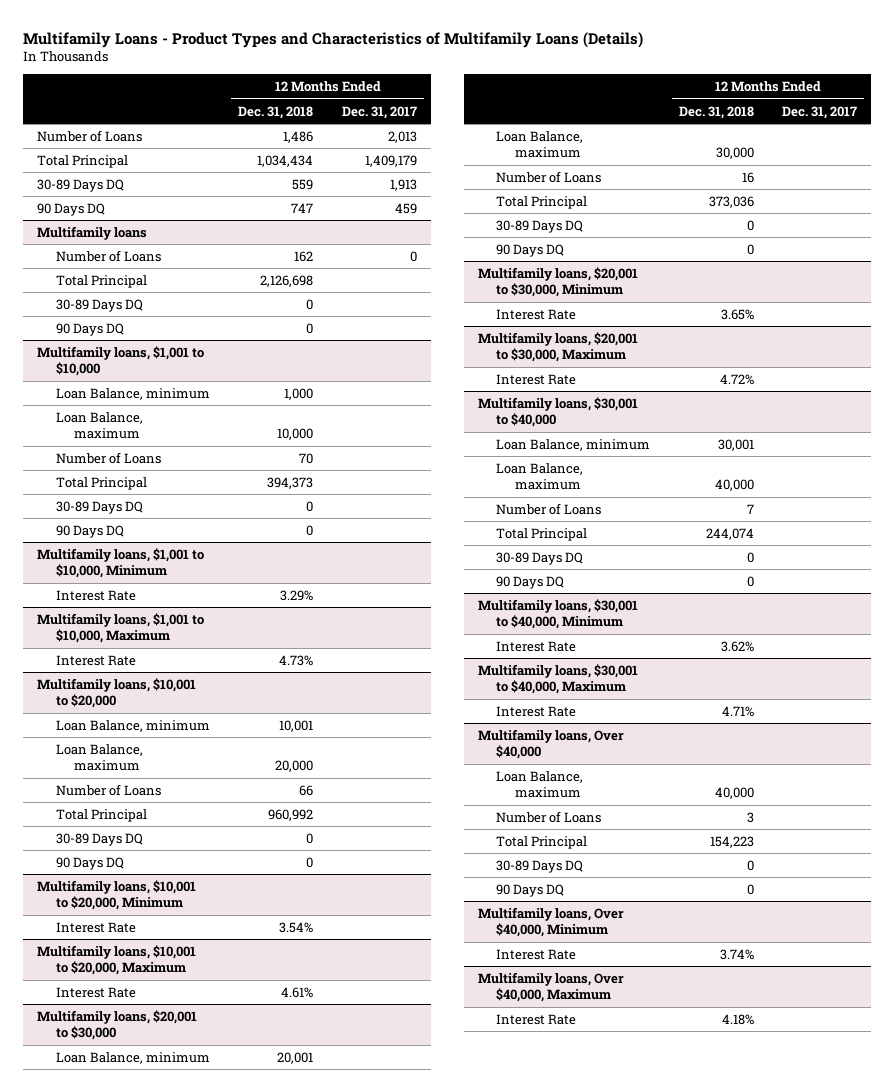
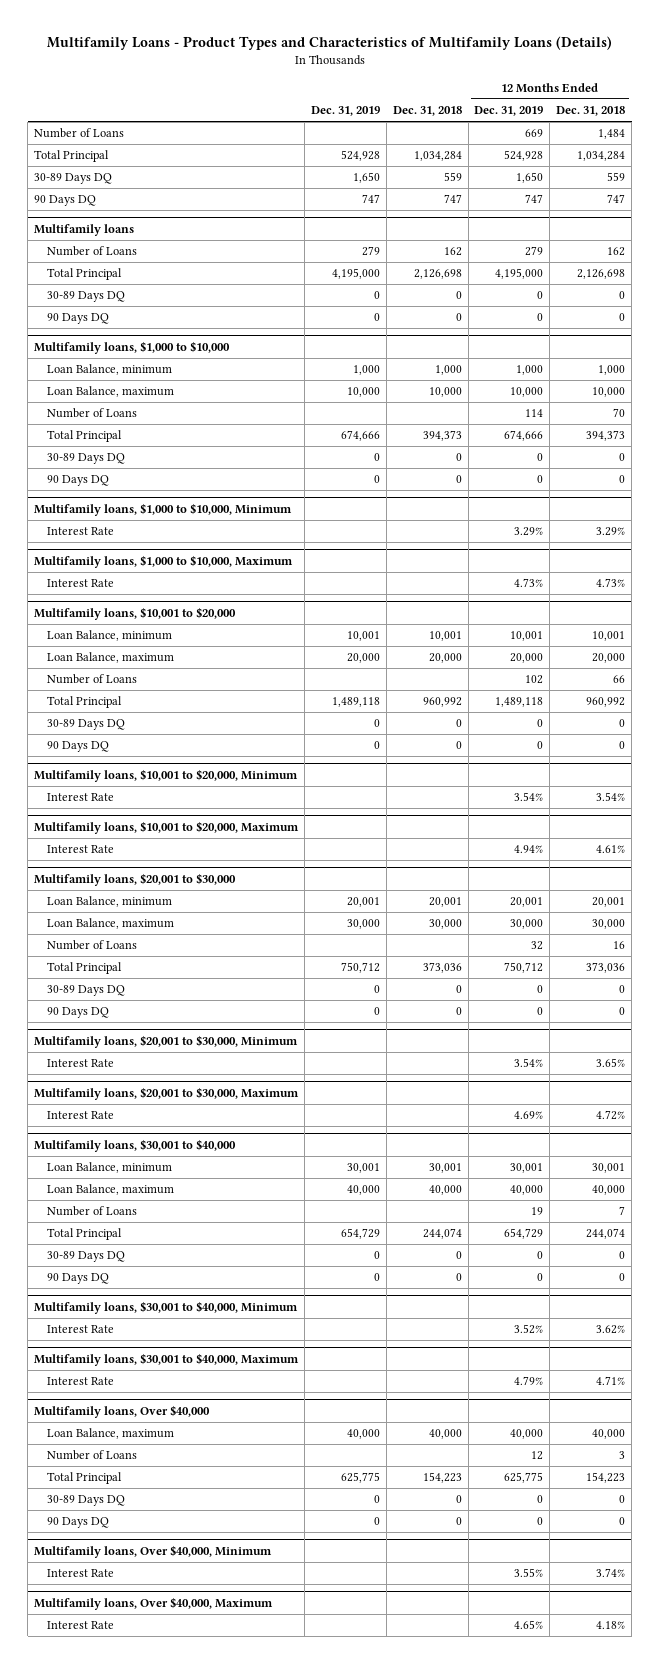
[341,105,417,119] Dec. 31, 2017 -> none
none -> [310,106,380,117] Dec. 31, 2019
none -> [392,106,462,117] Dec. 31, 2018
none -> [474,106,544,117] Dec. 31, 2019
[283,130,314,143] 1,486 -> [598,129,626,140] 1,484
[257,154,314,167] 1,034,434 -> [577,151,626,162] 1,034,284
[37,345,205,377] Multifamily loans, $1,001 to $10,000 -> [34,340,231,354] Multifamily loans, $1,000 to $10,000
[37,547,205,579] Multifamily loans, $1,001 to $10,000, Minimum -> [34,502,293,516] Multifamily loans, $1,000 to $10,000, Minimum
[37,612,205,644] Multifamily loans, $1,001 to $10,000, Maximum -> [34,554,294,568] Multifamily loans, $1,000 to $10,000, Maximum

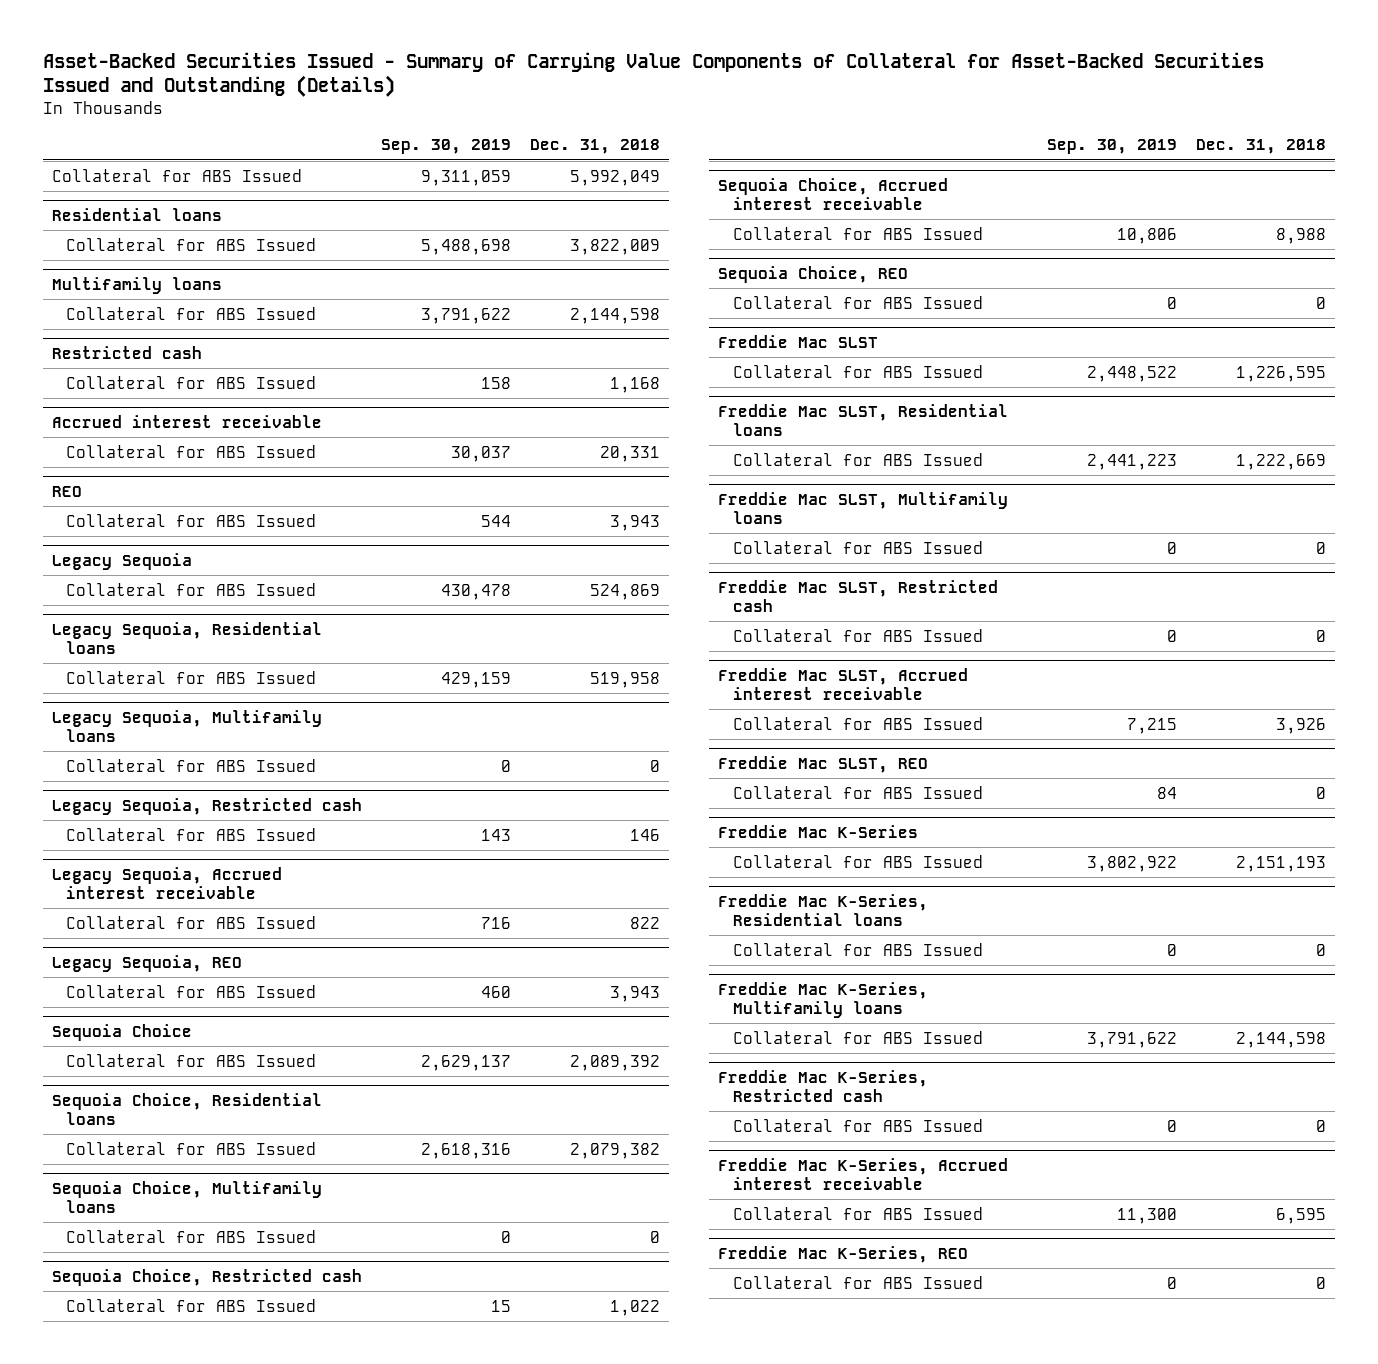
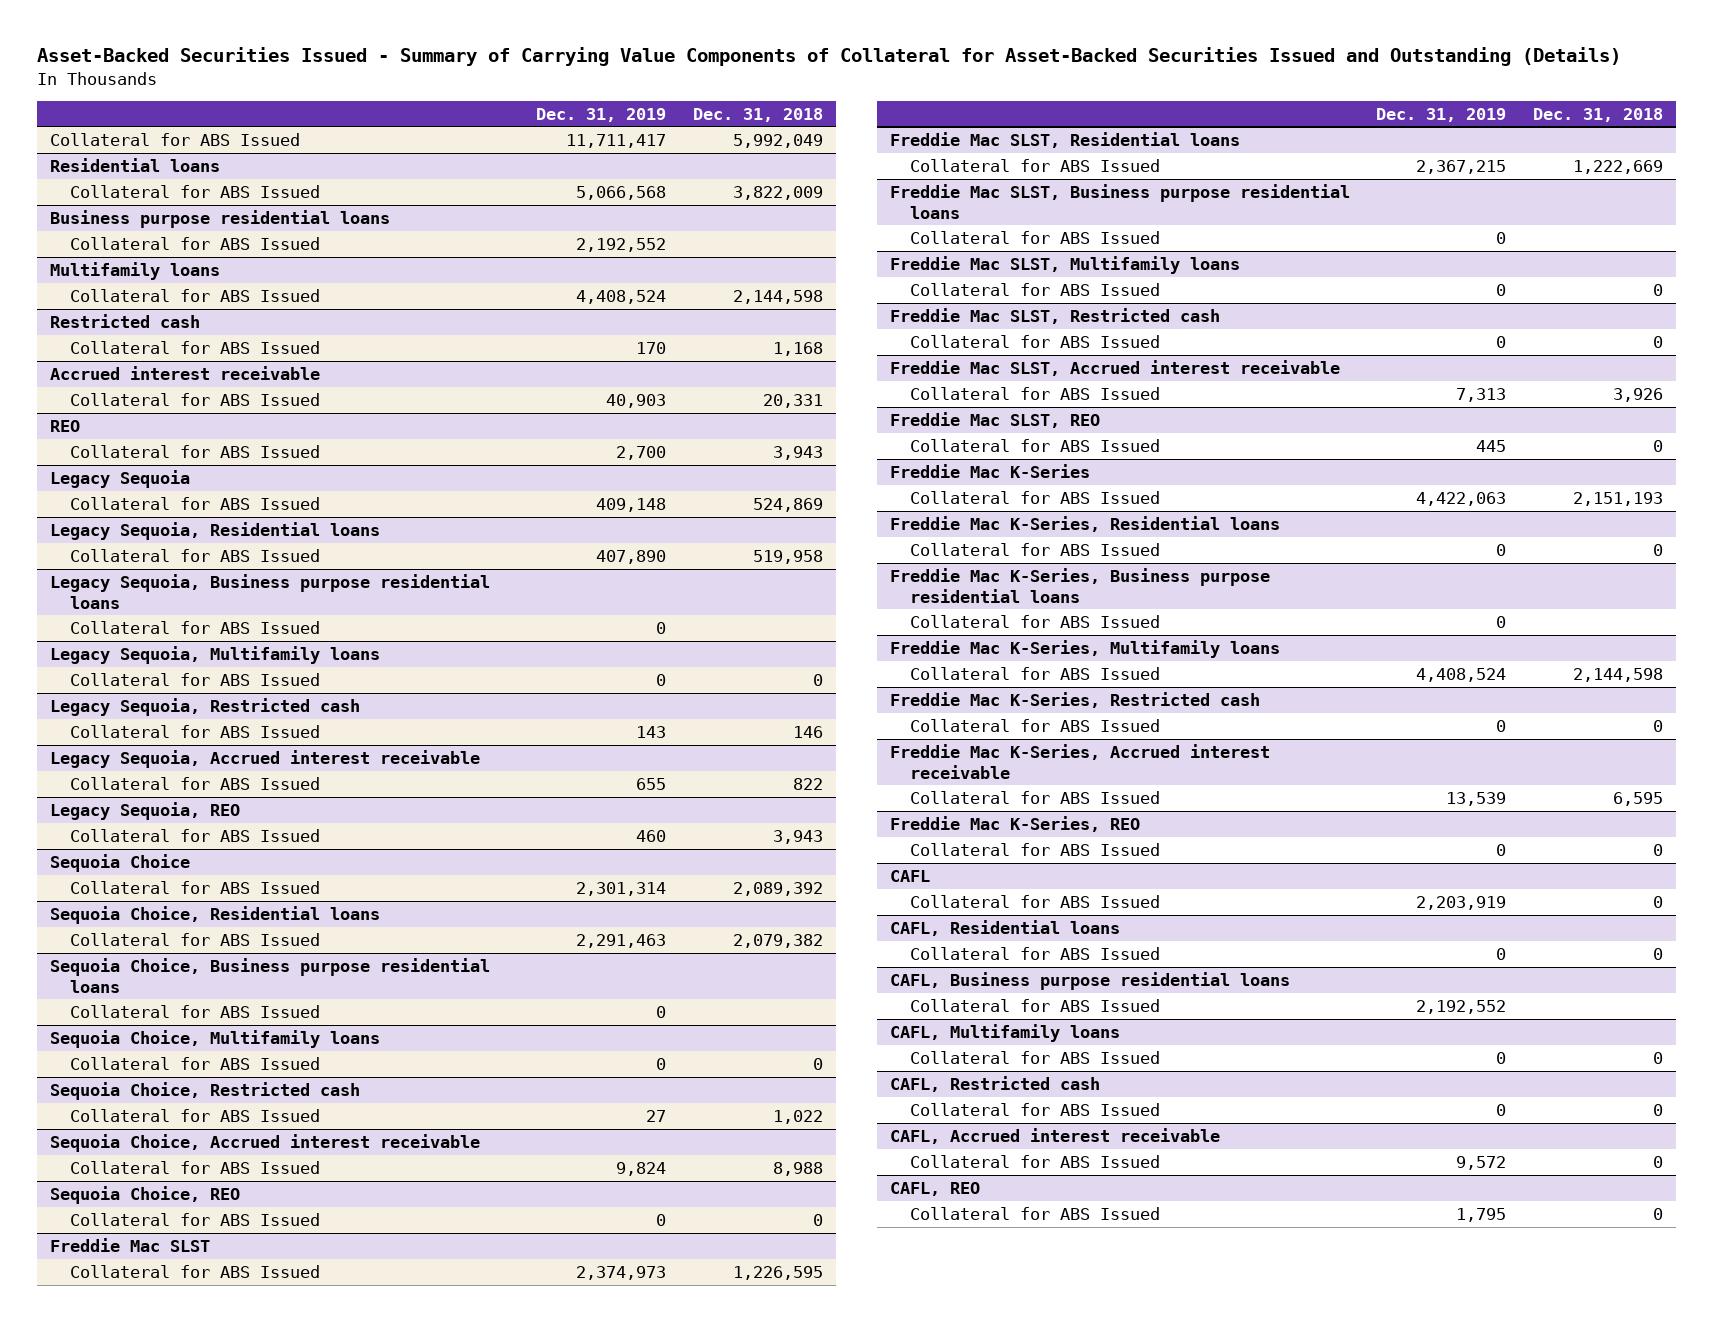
[381,139,512,155] Sep. 30, 2019 -> none
none -> [536,107,667,122] Dec. 31, 2019
none -> [50,209,391,228] Business purpose residential loans
none -> [70,236,321,250] Collateral for ABS Issued
none -> [50,573,491,609] Legacy Sequoia, Business purpose residential loans
none -> [70,620,321,634] Collateral for ABS Issued
none -> [50,957,491,993] Sequoia Choice, Business purpose residential loans
none -> [70,1004,321,1018] Collateral for ABS Issued
none -> [889,183,1350,219] Freddie Mac SLST, Business purpose residential loans
none -> [910,230,1161,244] Collateral for ABS Issued
none -> [889,567,1270,603] Freddie Mac K-Series, Business purpose residential loans
none -> [910,614,1161,628] Collateral for ABS Issued
none -> [889,869,930,882] CAFL
none -> [910,894,1161,908] Collateral for ABS Issued
none -> [889,919,1120,936] CAFL, Residential loans
none -> [910,946,1161,960] Collateral for ABS Issued
none -> [889,971,1290,990] CAFL, Business purpose residential loans
none -> [910,998,1161,1012] Collateral for ABS Issued
none -> [889,1023,1120,1042] CAFL, Multifamily loans
none -> [910,1050,1161,1064] Collateral for ABS Issued
none -> [889,1075,1100,1092] CAFL, Restricted cash
none -> [910,1102,1161,1116] Collateral for ABS Issued
none -> [889,1127,1220,1144] CAFL, Accrued interest receivable
none -> [910,1154,1161,1168] Collateral for ABS Issued
none -> [889,1181,980,1196] CAFL, REO
none -> [910,1206,1161,1220] Collateral for ABS Issued

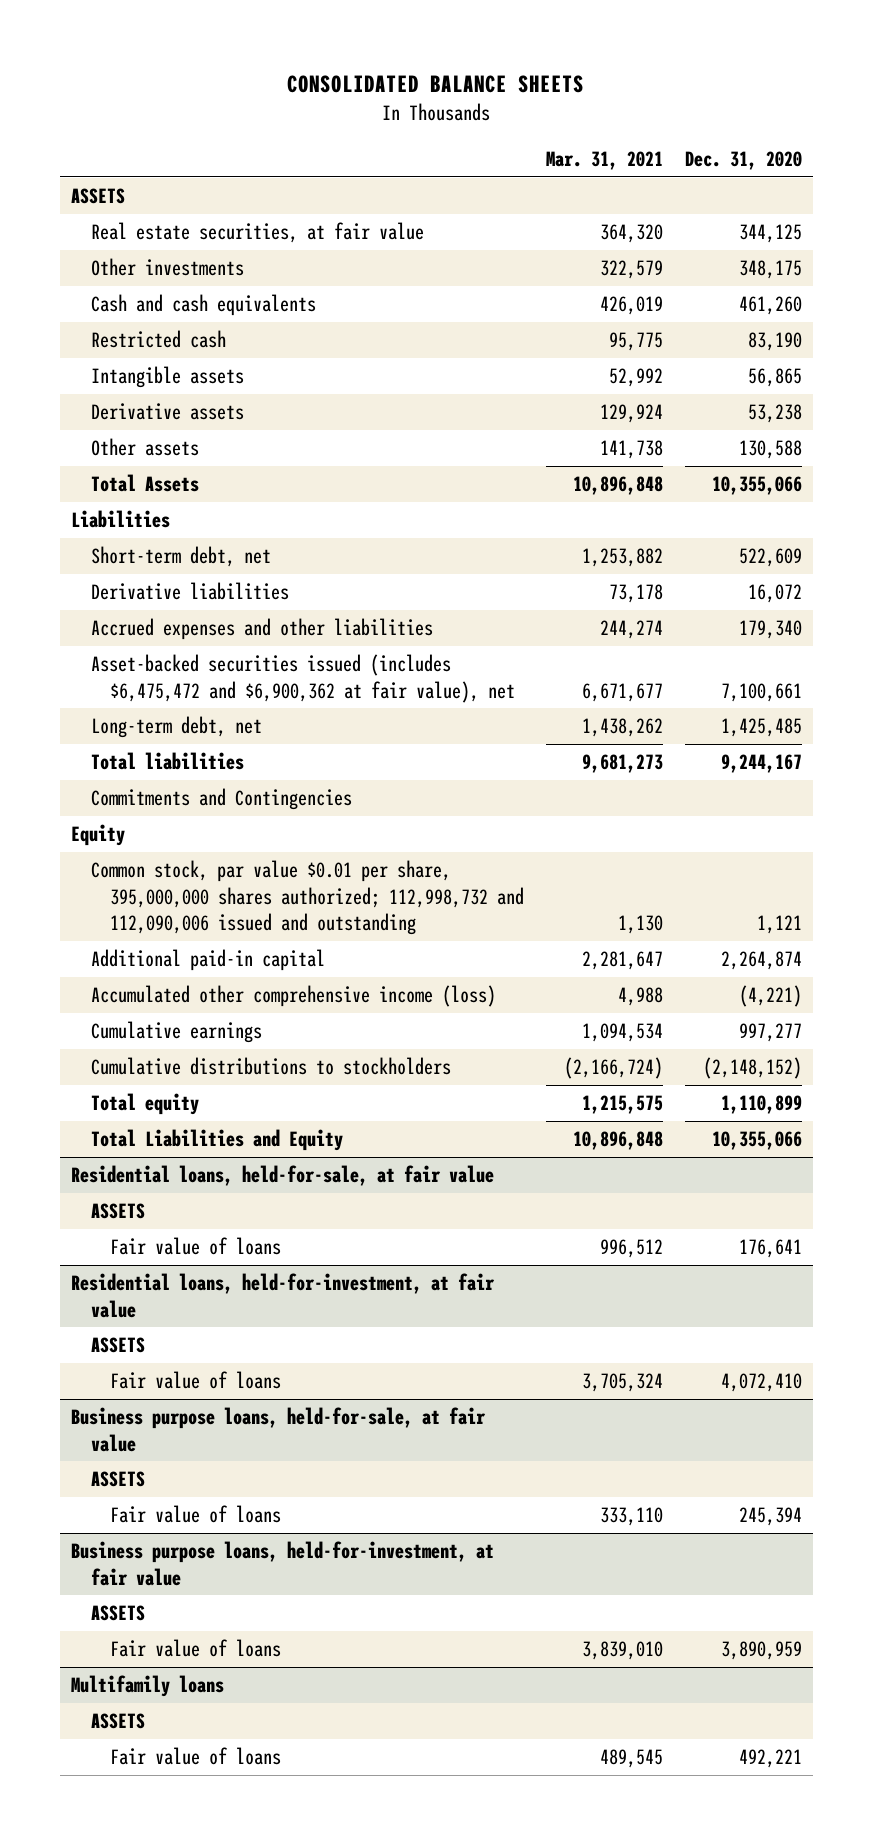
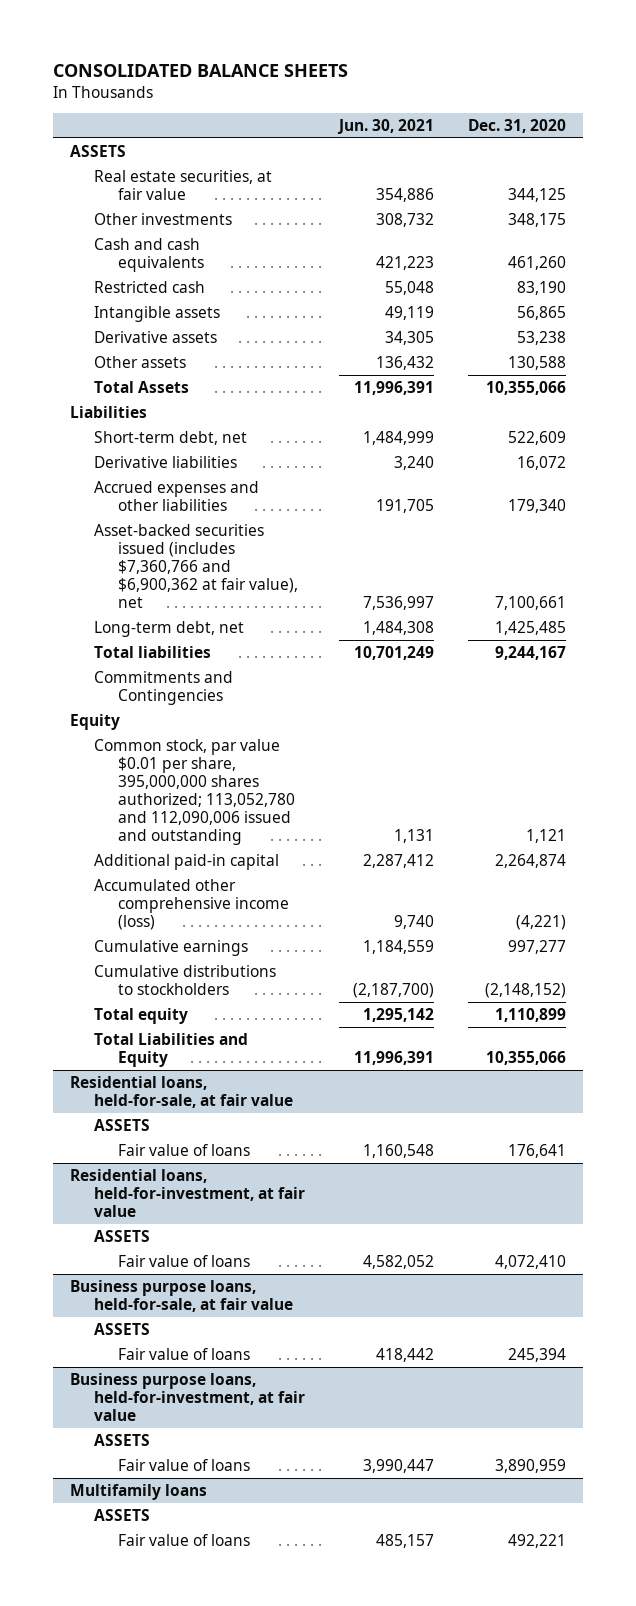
[546,150,664,170] Mar. 31, 2021 -> none
none -> [337,119,435,135] Jun. 30, 2021
[90,654,516,703] Asset-backed securities issued (includes $6,475,472 and $6,900,362 at fair value), net -> [93,523,299,608] Asset-backed securities issued (includes $7,360,766 and $6,900,362 at fair value), net
[90,860,525,935] Common stock, par value $0.01 per share, 395,000,000 shares authorized; 112,998,732 and 112,090,006 issued and outstanding -> [93,738,296,845] Common stock, par value $0.01 per share, 395,000,000 shares authorized; 113,052,780 and 112,090,006 issued and outstanding

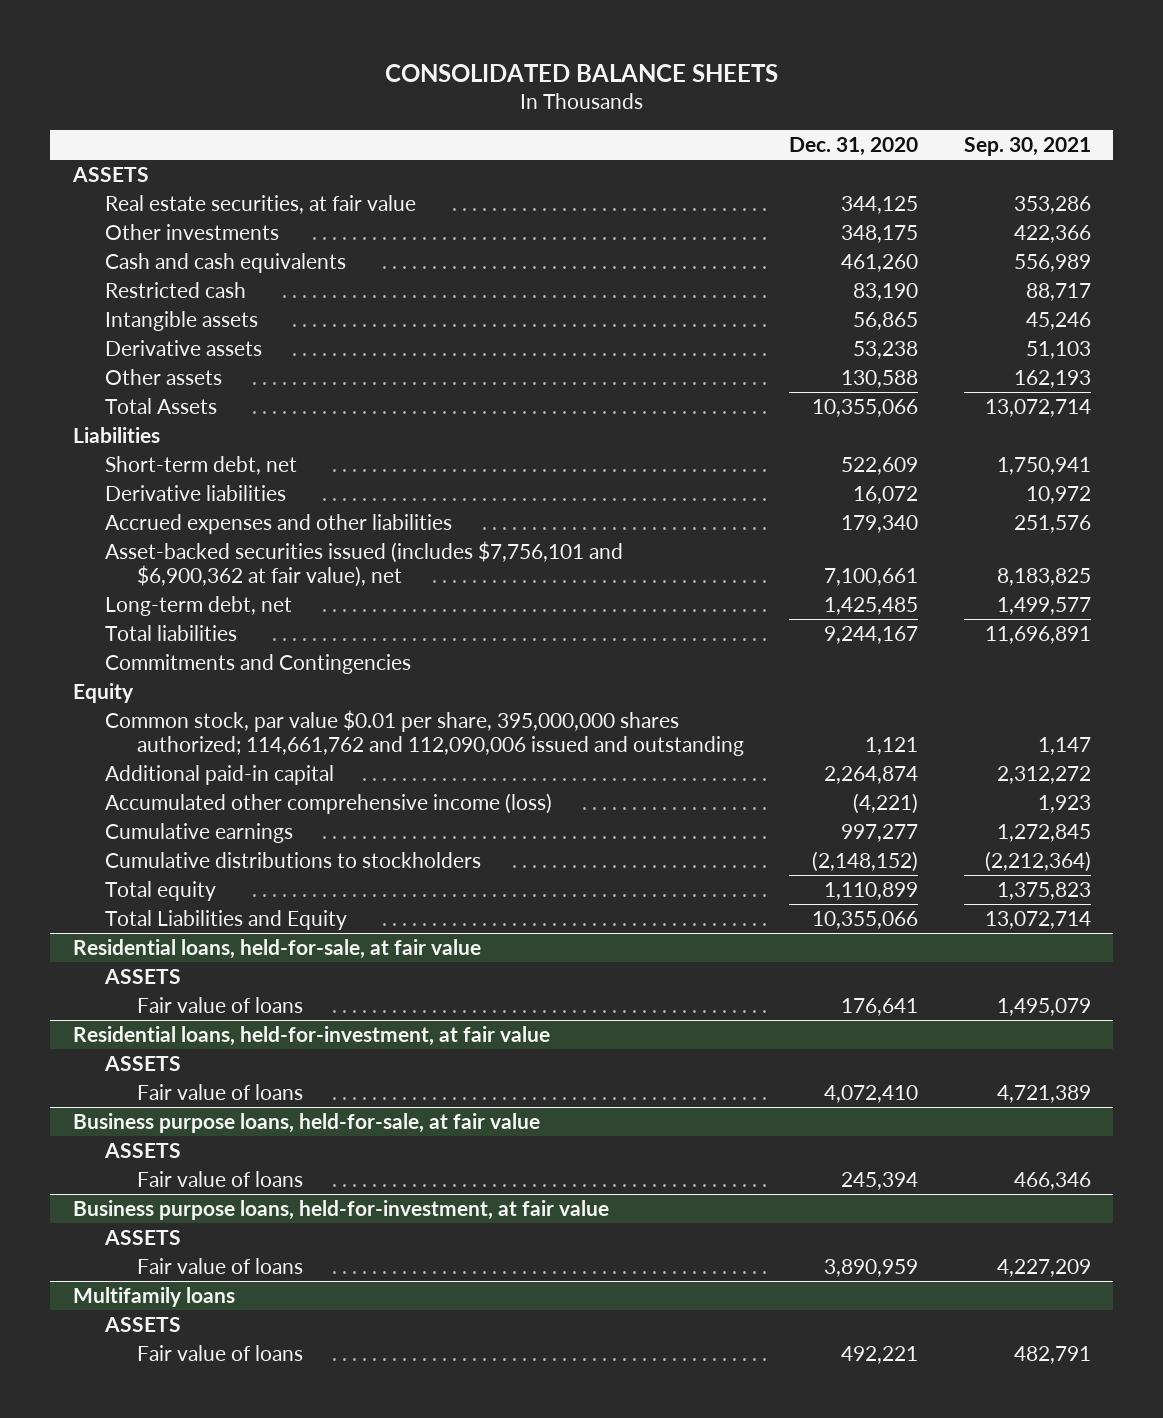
[337,119,435,135] Jun. 30, 2021 -> none
none -> [963,137,1091,157] Sep. 30, 2021
[93,523,299,608] Asset-backed securities issued (includes $7,360,766 and $6,900,362 at fair value), net -> [104,541,623,587] Asset-backed securities issued (includes $7,756,101 and $6,900,362 at fair value), net
[93,738,296,845] Common stock, par value $0.01 per share, 395,000,000 shares authorized; 113,052,780 and 112,090,006 issued and outstanding -> [104,710,745,756] Common stock, par value $0.01 per share, 395,000,000 shares authorized; 114,661,762 and 112,090,006 issued and outstanding

